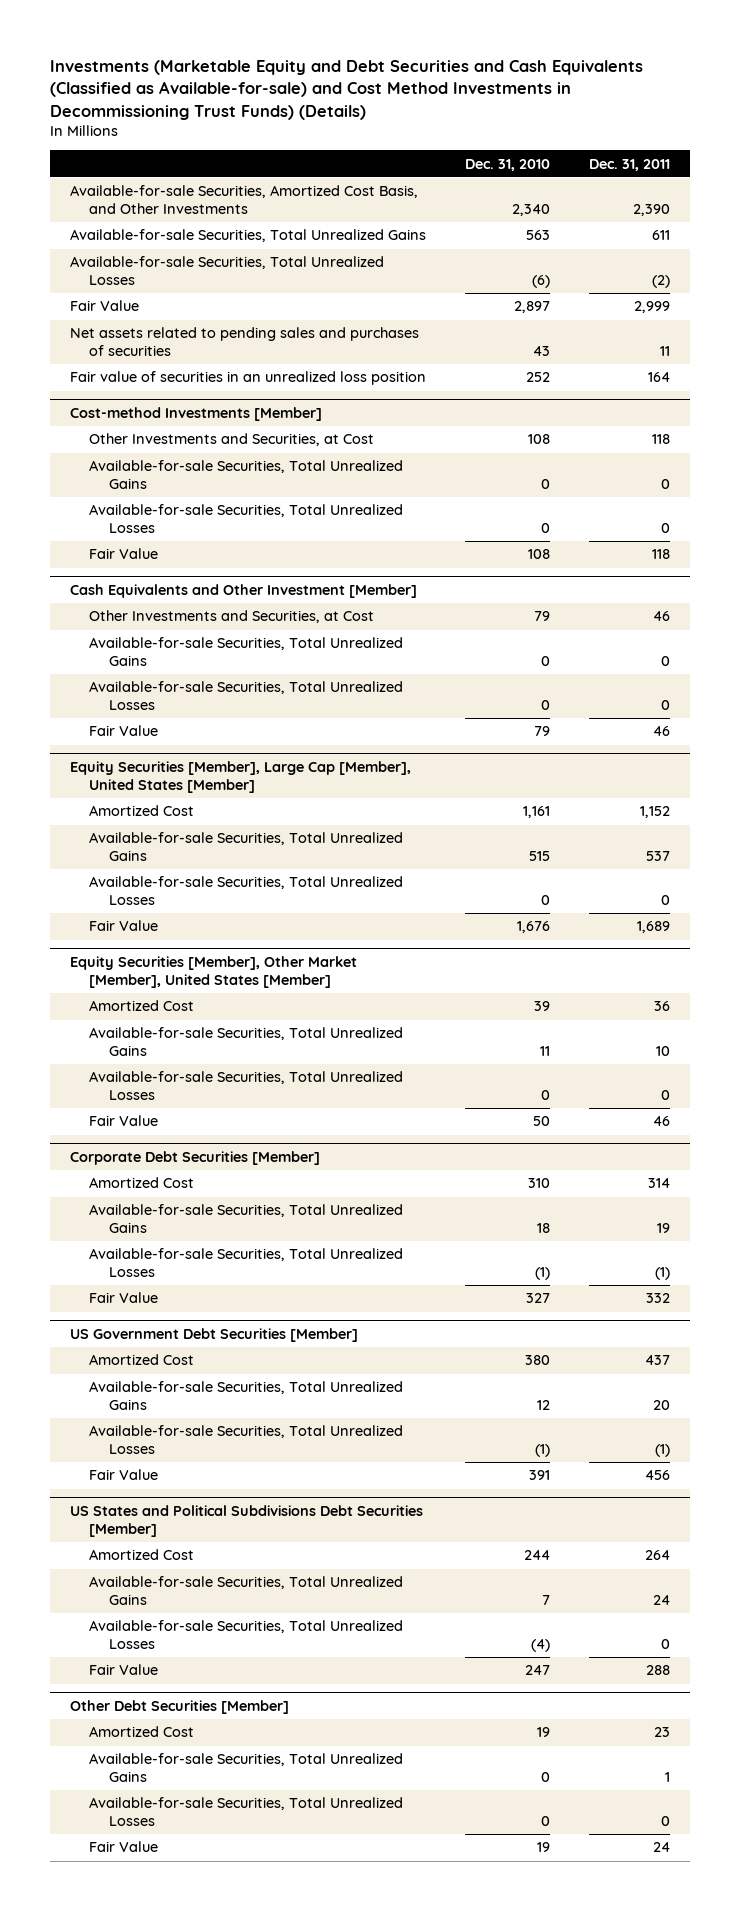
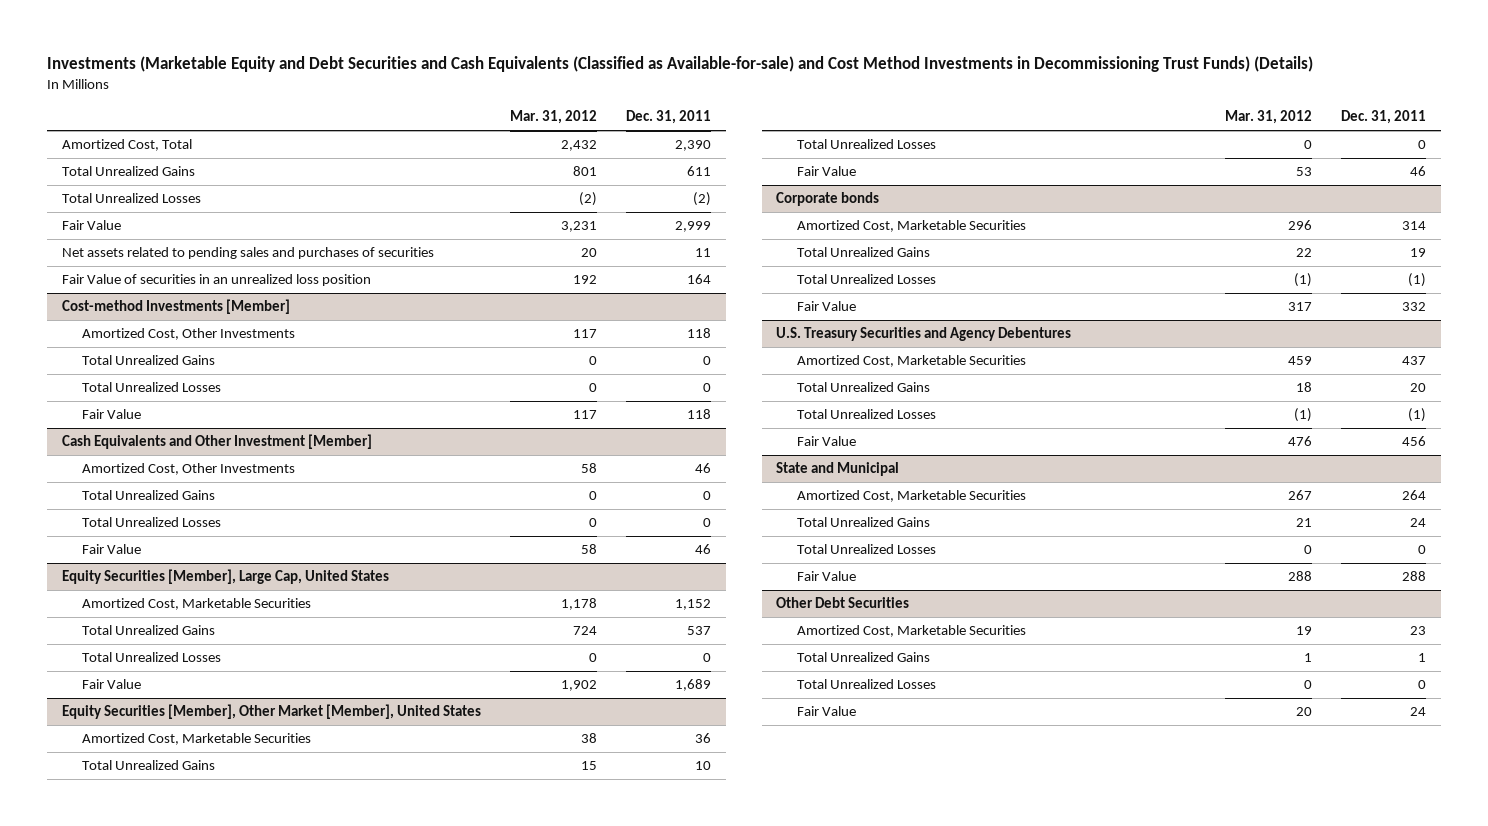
[464,158,550,171] Dec. 31, 2010 -> none
none -> [509,110,597,125] Mar. 31, 2012
[69,185,418,215] Available-for-sale Securities, Amortized Cost Basis, and Other Investments -> [61,139,192,152] Amortized Cost, Total
[69,229,426,243] Available-for-sale Securities, Total Unrealized Gains -> [61,166,195,177] Total Unrealized Gains
[69,256,384,286] Available-for-sale Securities, Total Unrealized Losses -> [61,193,201,204] Total Unrealized Losses
[69,371,426,386] Fair value of securities in an unrealized loss position -> [61,274,371,287] Fair Value of securities in an unrealized loss position
[89,433,375,447] Other Investments and Securities, at Cost -> [82,328,296,341] Amortized Cost, Other Investments
[89,460,404,490] Available-for-sale Securities, Total Unrealized Gains -> [82,355,216,366] Total Unrealized Gains
[89,504,404,534] Available-for-sale Securities, Total Unrealized Losses -> [82,382,222,393] Total Unrealized Losses
[89,610,375,624] Other Investments and Securities, at Cost -> [82,463,296,476] Amortized Cost, Other Investments
[89,637,404,667] Available-for-sale Securities, Total Unrealized Gains -> [82,490,216,501] Total Unrealized Gains
[89,681,404,711] Available-for-sale Securities, Total Unrealized Losses -> [82,517,222,528] Total Unrealized Losses
[69,761,411,794] Equity Securities [Member], Large Cap [Member], United States [Member] -> [61,569,389,585] Equity Securities [Member], Large Cap, United States
[89,805,195,817] Amortized Cost -> [82,598,312,611] Amortized Cost, Marketable Securities
[89,832,404,862] Available-for-sale Securities, Total Unrealized Gains -> [82,625,216,636] Total Unrealized Gains
[89,876,404,906] Available-for-sale Securities, Total Unrealized Losses -> [82,652,222,663] Total Unrealized Losses
[69,956,357,989] Equity Securities [Member], Other Market [Member], United States [Member] -> [61,704,481,720] Equity Securities [Member], Other Market [Member], United States
[89,1000,195,1012] Amortized Cost -> [82,733,312,746] Amortized Cost, Marketable Securities
[89,1027,404,1057] Available-for-sale Securities, Total Unrealized Gains -> [82,760,216,771] Total Unrealized Gains
[89,1071,404,1101] Available-for-sale Securities, Total Unrealized Losses -> [797,139,937,150] Total Unrealized Losses
[69,1151,320,1166] Corporate Debt Securities [Member] -> none
none -> [776,192,880,207] Corporate bonds
[89,1177,195,1189] Amortized Cost -> [797,220,1027,233] Amortized Cost, Marketable Securities
[89,1204,404,1234] Available-for-sale Securities, Total Unrealized Gains -> [797,247,931,258] Total Unrealized Gains
[89,1248,404,1278] Available-for-sale Securities, Total Unrealized Losses -> [797,274,937,285] Total Unrealized Losses
[69,1328,358,1343] US Government Debt Securities [Member] -> none
none -> [776,327,1072,342] U.S. Treasury Securities and Agency Debentures
[89,1354,195,1366] Amortized Cost -> [797,355,1027,368] Amortized Cost, Marketable Securities
[89,1381,404,1411] Available-for-sale Securities, Total Unrealized Gains -> [797,382,931,393] Total Unrealized Gains
[89,1425,404,1455] Available-for-sale Securities, Total Unrealized Losses -> [797,409,937,420] Total Unrealized Losses
[69,1505,423,1538] US States and Political Subdivisions Debt Securities [Member] -> none
none -> [776,462,900,477] State and Municipal
[89,1549,195,1561] Amortized Cost -> [797,490,1027,503] Amortized Cost, Marketable Securities
[89,1576,404,1606] Available-for-sale Securities, Total Unrealized Gains -> [797,517,931,528] Total Unrealized Gains
[89,1620,404,1650] Available-for-sale Securities, Total Unrealized Losses -> [797,544,937,555] Total Unrealized Losses
[69,1700,289,1715] Other Debt Securities [Member] -> [776,597,910,609] Other Debt Securities
[89,1726,195,1738] Amortized Cost -> [797,625,1027,638] Amortized Cost, Marketable Securities
[89,1753,404,1783] Available-for-sale Securities, Total Unrealized Gains -> [797,652,931,663] Total Unrealized Gains
[89,1797,404,1827] Available-for-sale Securities, Total Unrealized Losses -> [797,679,937,690] Total Unrealized Losses

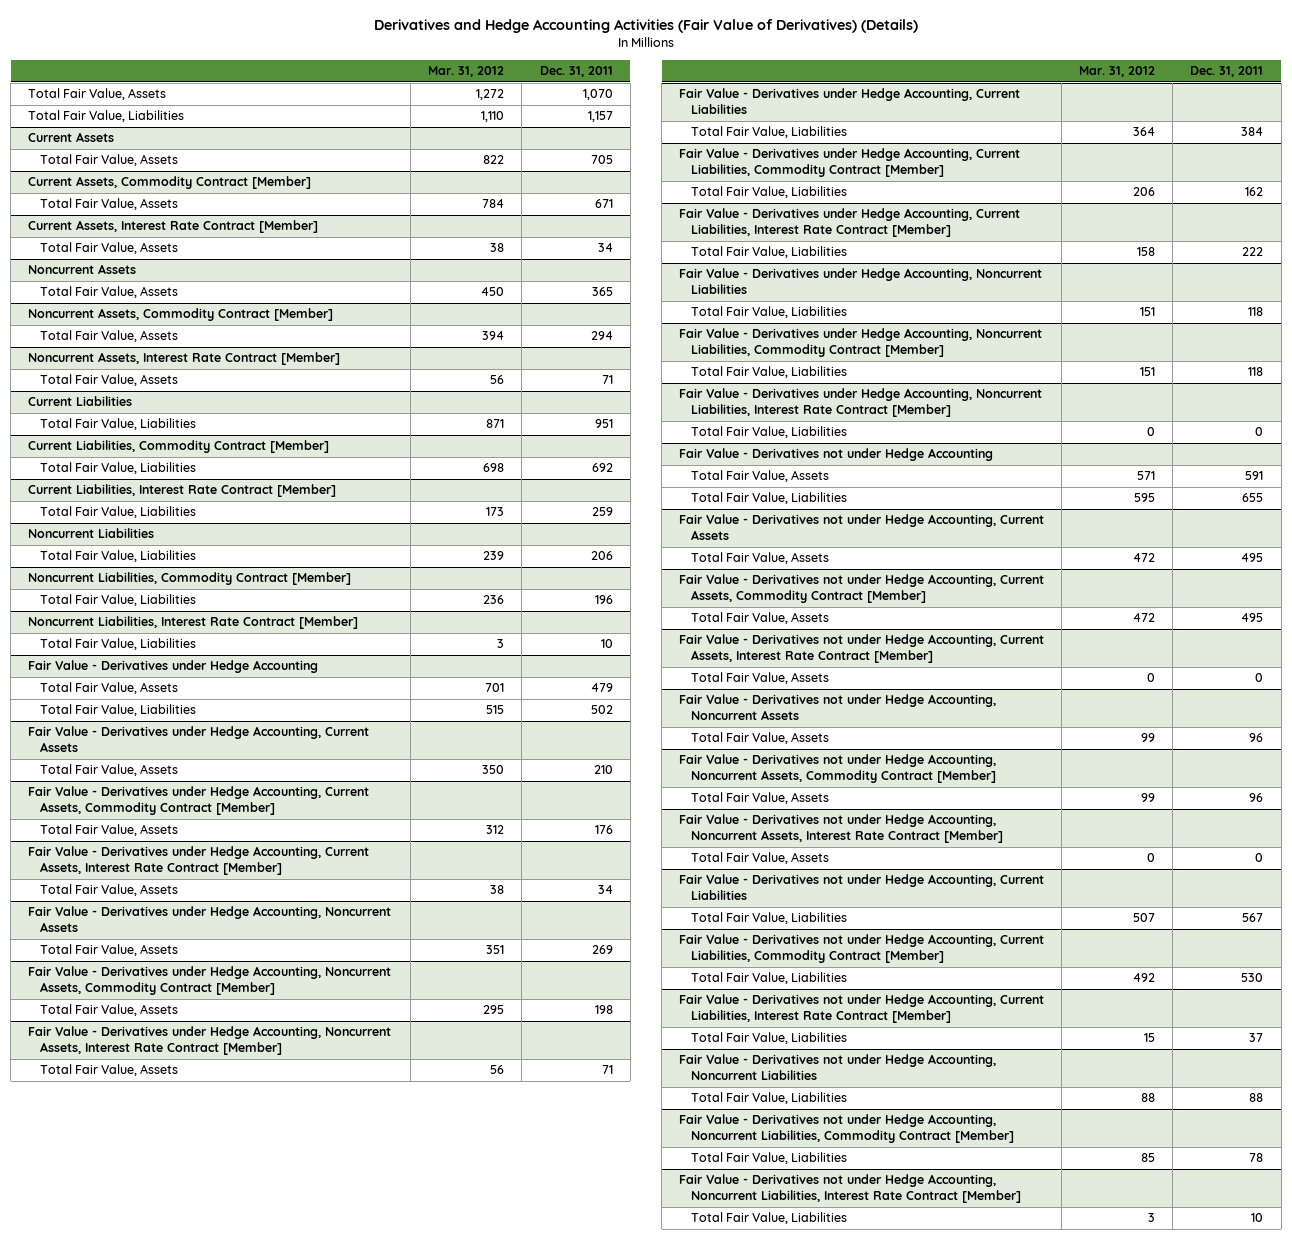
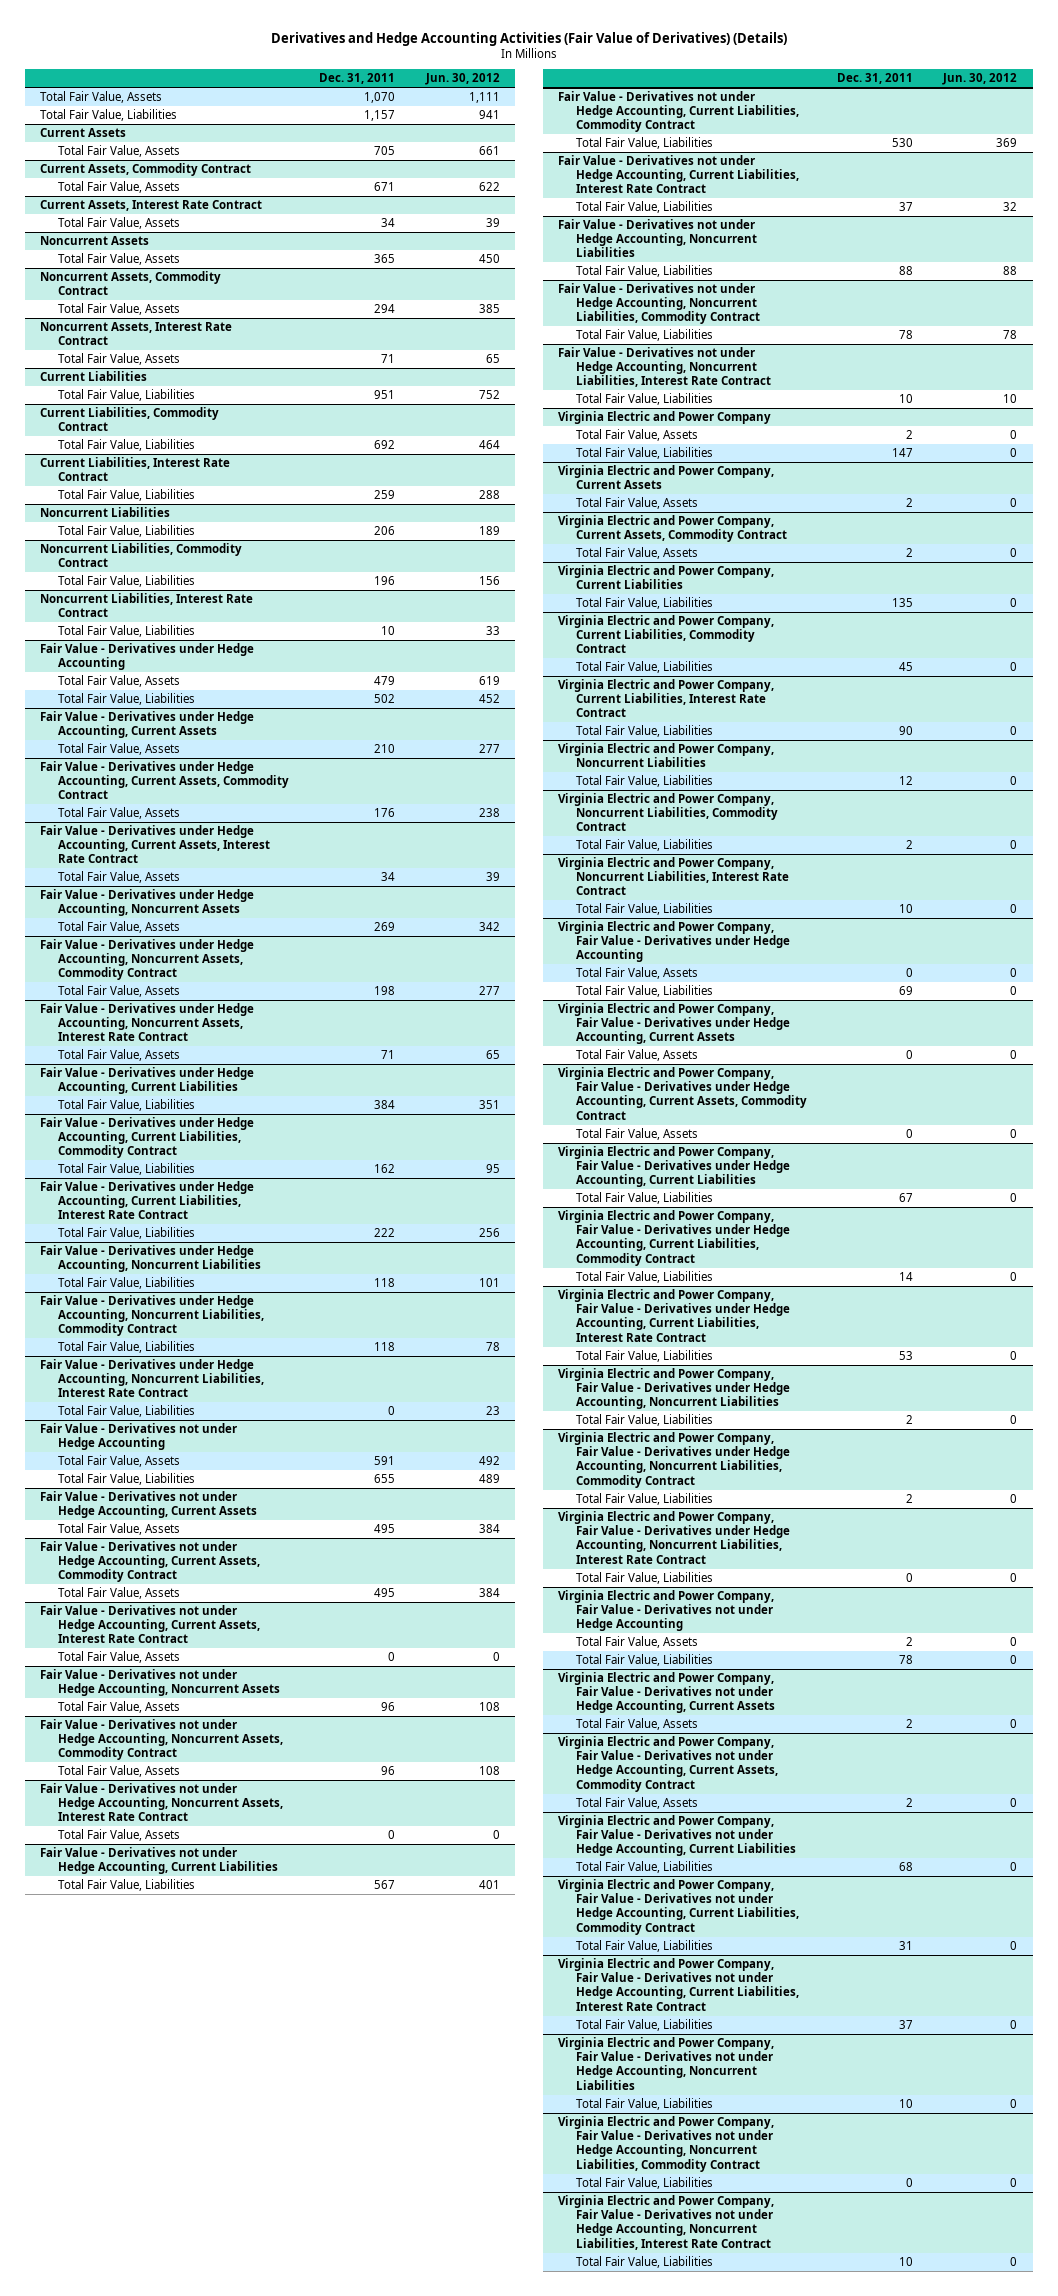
[428,66,505,78] Mar. 31, 2012 -> none
none -> [424,73,500,86] Jun. 30, 2012
[28,176,312,190] Current Assets, Commodity Contract [Member] -> [40,163,252,177] Current Assets, Commodity Contract
[28,220,319,234] Current Assets, Interest Rate Contract [Member] -> [40,200,263,212] Current Assets, Interest Rate Contract
[28,308,334,322] Noncurrent Assets, Commodity Contract [Member] -> [40,271,222,296] Noncurrent Assets, Commodity Contract
[28,352,341,366] Noncurrent Assets, Interest Rate Contract [Member] -> [40,322,233,346] Noncurrent Assets, Interest Rate Contract
[28,440,330,454] Current Liabilities, Commodity Contract [Member] -> [40,407,220,432] Current Liabilities, Commodity Contract
[28,484,337,498] Current Liabilities, Interest Rate Contract [Member] -> [40,457,231,482] Current Liabilities, Interest Rate Contract
[28,572,352,586] Noncurrent Liabilities, Commodity Contract [Member] -> [40,543,243,568] Noncurrent Liabilities, Commodity Contract
[28,616,359,630] Noncurrent Liabilities, Interest Rate Contract [Member] -> [40,593,254,618] Noncurrent Liabilities, Interest Rate Contract
[28,786,370,816] Fair Value - Derivatives under Hedge Accounting, Current Assets, Commodity Contract [Member] -> [40,761,290,800] Fair Value - Derivatives under Hedge Accounting, Current Assets, Commodity Contract
[28,846,370,876] Fair Value - Derivatives under Hedge Accounting, Current Assets, Interest Rate Contract [Member] -> [40,825,271,864] Fair Value - Derivatives under Hedge Accounting, Current Assets, Interest Rate Contract
[28,966,392,996] Fair Value - Derivatives under Hedge Accounting, Noncurrent Assets, Commodity Contract [Member] -> [40,939,255,981] Fair Value - Derivatives under Hedge Accounting, Noncurrent Assets, Commodity Contract
[28,1026,392,1056] Fair Value - Derivatives under Hedge Accounting, Noncurrent Assets, Interest Rate Contract [Member] -> [40,1003,255,1042] Fair Value - Derivatives under Hedge Accounting, Noncurrent Assets, Interest Rate Contract
[679,148,1021,178] Fair Value - Derivatives under Hedge Accounting, Current Liabilities, Commodity Contract [Member] -> [40,1117,255,1159] Fair Value - Derivatives under Hedge Accounting, Current Liabilities, Commodity Contract
[679,208,1021,238] Fair Value - Derivatives under Hedge Accounting, Current Liabilities, Interest Rate Contract [Member] -> [40,1181,255,1220] Fair Value - Derivatives under Hedge Accounting, Current Liabilities, Interest Rate Contract
[679,328,1043,358] Fair Value - Derivatives under Hedge Accounting, Noncurrent Liabilities, Commodity Contract [Member] -> [40,1295,265,1337] Fair Value - Derivatives under Hedge Accounting, Noncurrent Liabilities, Commodity Contract
[679,388,1043,418] Fair Value - Derivatives under Hedge Accounting, Noncurrent Liabilities, Interest Rate Contract [Member] -> [40,1359,265,1398] Fair Value - Derivatives under Hedge Accounting, Noncurrent Liabilities, Interest Rate Contract
[679,574,1045,604] Fair Value - Derivatives not under Hedge Accounting, Current Assets, Commodity Contract [Member] -> [40,1541,261,1583] Fair Value - Derivatives not under Hedge Accounting, Current Assets, Commodity Contract
[679,634,1045,664] Fair Value - Derivatives not under Hedge Accounting, Current Assets, Interest Rate Contract [Member] -> [40,1605,261,1644] Fair Value - Derivatives not under Hedge Accounting, Current Assets, Interest Rate Contract
[679,754,997,784] Fair Value - Derivatives not under Hedge Accounting, Noncurrent Assets, Commodity Contract [Member] -> [40,1719,284,1761] Fair Value - Derivatives not under Hedge Accounting, Noncurrent Assets, Commodity Contract
[679,814,1003,844] Fair Value - Derivatives not under Hedge Accounting, Noncurrent Assets, Interest Rate Contract [Member] -> [40,1783,284,1822] Fair Value - Derivatives not under Hedge Accounting, Noncurrent Assets, Interest Rate Contract
[679,934,1045,964] Fair Value - Derivatives not under Hedge Accounting, Current Liabilities, Commodity Contract [Member] -> [558,91,799,133] Fair Value - Derivatives not under Hedge Accounting, Current Liabilities, Commodity Contract
[679,994,1045,1024] Fair Value - Derivatives not under Hedge Accounting, Current Liabilities, Interest Rate Contract [Member] -> [558,155,799,194] Fair Value - Derivatives not under Hedge Accounting, Current Liabilities, Interest Rate Contract
[679,1114,1014,1144] Fair Value - Derivatives not under Hedge Accounting, Noncurrent Liabilities, Commodity Contract [Member] -> [558,283,760,325] Fair Value - Derivatives not under Hedge Accounting, Noncurrent Liabilities, Commodity Contract
[679,1174,1021,1204] Fair Value - Derivatives not under Hedge Accounting, Noncurrent Liabilities, Interest Rate Contract [Member] -> [558,347,771,388] Fair Value - Derivatives not under Hedge Accounting, Noncurrent Liabilities, Interest Rate Contract
none -> [558,411,772,425] Virginia Electric and Power Company
none -> [575,429,698,442] Total Fair Value, Assets
none -> [575,447,713,460] Total Fair Value, Liabilities
none -> [558,465,775,490] Virginia Electric and Power Company, Current Assets
none -> [575,497,698,510] Total Fair Value, Assets
none -> [558,515,787,543] Virginia Electric and Power Company, Current Assets, Commodity Contract
none -> [575,547,698,560] Total Fair Value, Assets
none -> [558,565,775,590] Virginia Electric and Power Company, Current Liabilities
none -> [575,597,713,610] Total Fair Value, Liabilities
none -> [558,615,775,654] Virginia Electric and Power Company, Current Liabilities, Commodity Contract
none -> [575,661,713,674] Total Fair Value, Liabilities
none -> [558,679,775,718] Virginia Electric and Power Company, Current Liabilities, Interest Rate Contract
none -> [575,725,713,738] Total Fair Value, Liabilities
none -> [558,743,775,768] Virginia Electric and Power Company, Noncurrent Liabilities
none -> [575,775,713,788] Total Fair Value, Liabilities
none -> [558,793,778,832] Virginia Electric and Power Company, Noncurrent Liabilities, Commodity Contract
none -> [575,839,713,852] Total Fair Value, Liabilities
none -> [558,857,789,896] Virginia Electric and Power Company, Noncurrent Liabilities, Interest Rate Contract
none -> [575,903,713,916] Total Fair Value, Liabilities
none -> [558,921,790,963] Virginia Electric and Power Company, Fair Value - Derivatives under Hedge Accounting
none -> [575,967,698,980] Total Fair Value, Assets
none -> [575,985,713,998] Total Fair Value, Liabilities
none -> [558,1003,790,1045] Virginia Electric and Power Company, Fair Value - Derivatives under Hedge Accounting, Current Assets
none -> [575,1049,698,1062] Total Fair Value, Assets
none -> [558,1067,807,1120] Virginia Electric and Power Company, Fair Value - Derivatives under Hedge Accounting, Current Assets, Commodity Contract
none -> [575,1128,698,1141] Total Fair Value, Assets
none -> [558,1146,790,1188] Virginia Electric and Power Company, Fair Value - Derivatives under Hedge Accounting, Current Liabilities
none -> [575,1192,713,1205] Total Fair Value, Liabilities
none -> [558,1210,790,1266] Virginia Electric and Power Company, Fair Value - Derivatives under Hedge Accounting, Current Liabilities, Commodity Contract
none -> [575,1271,713,1284] Total Fair Value, Liabilities
none -> [558,1289,790,1342] Virginia Electric and Power Company, Fair Value - Derivatives under Hedge Accounting, Current Liabilities, Interest Rate Contract
none -> [575,1350,713,1363] Total Fair Value, Liabilities
none -> [558,1368,790,1410] Virginia Electric and Power Company, Fair Value - Derivatives under Hedge Accounting, Noncurrent Liabilities
none -> [575,1414,713,1427] Total Fair Value, Liabilities
none -> [558,1432,790,1488] Virginia Electric and Power Company, Fair Value - Derivatives under Hedge Accounting, Noncurrent Liabilities, Commodity Contract
none -> [575,1493,713,1506] Total Fair Value, Liabilities
none -> [558,1511,790,1564] Virginia Electric and Power Company, Fair Value - Derivatives under Hedge Accounting, Noncurrent Liabilities, Interest Rate Contract
none -> [575,1572,713,1585] Total Fair Value, Liabilities
none -> [558,1590,775,1632] Virginia Electric and Power Company, Fair Value - Derivatives not under Hedge Accounting
none -> [575,1636,698,1649] Total Fair Value, Assets
none -> [575,1654,713,1667] Total Fair Value, Liabilities
none -> [558,1672,775,1714] Virginia Electric and Power Company, Fair Value - Derivatives not under Hedge Accounting, Current Assets
none -> [575,1718,698,1731] Total Fair Value, Assets
none -> [558,1736,778,1792] Virginia Electric and Power Company, Fair Value - Derivatives not under Hedge Accounting, Current Assets, Commodity Contract
none -> [575,1797,698,1810] Total Fair Value, Assets
none -> [558,1815,796,1857] Virginia Electric and Power Company, Fair Value - Derivatives not under Hedge Accounting, Current Liabilities
none -> [575,1861,713,1874] Total Fair Value, Liabilities
none -> [558,1879,799,1935] Virginia Electric and Power Company, Fair Value - Derivatives not under Hedge Accounting, Current Liabilities, Commodity Contract
none -> [575,1940,713,1953] Total Fair Value, Liabilities
none -> [558,1958,799,2011] Virginia Electric and Power Company, Fair Value - Derivatives not under Hedge Accounting, Current Liabilities, Interest Rate Contract
none -> [575,2019,713,2032] Total Fair Value, Liabilities
none -> [558,2037,775,2090] Virginia Electric and Power Company, Fair Value - Derivatives not under Hedge Accounting, Noncurrent Liabilities
none -> [575,2098,713,2111] Total Fair Value, Liabilities
none -> [558,2116,775,2172] Virginia Electric and Power Company, Fair Value - Derivatives not under Hedge Accounting, Noncurrent Liabilities, Commodity Contract
none -> [575,2177,713,2190] Total Fair Value, Liabilities
none -> [558,2195,775,2250] Virginia Electric and Power Company, Fair Value - Derivatives not under Hedge Accounting, Noncurrent Liabilities, Interest Rate Contract
none -> [575,2256,713,2269] Total Fair Value, Liabilities

